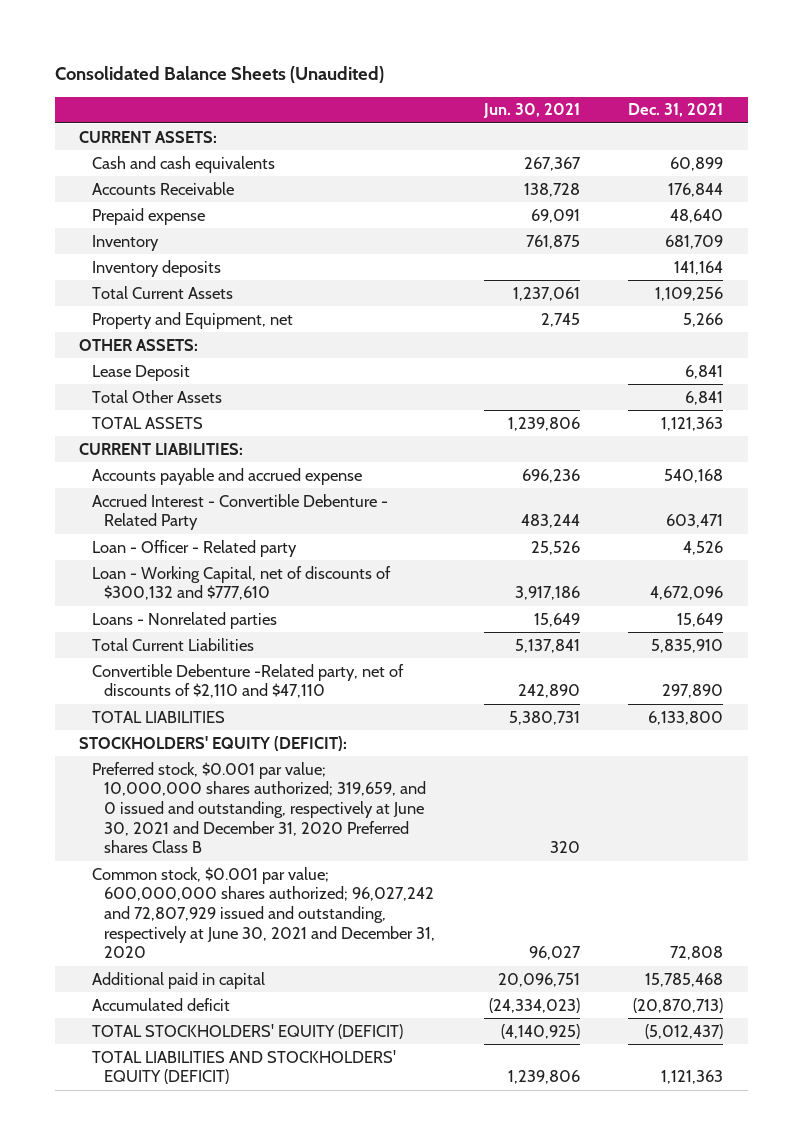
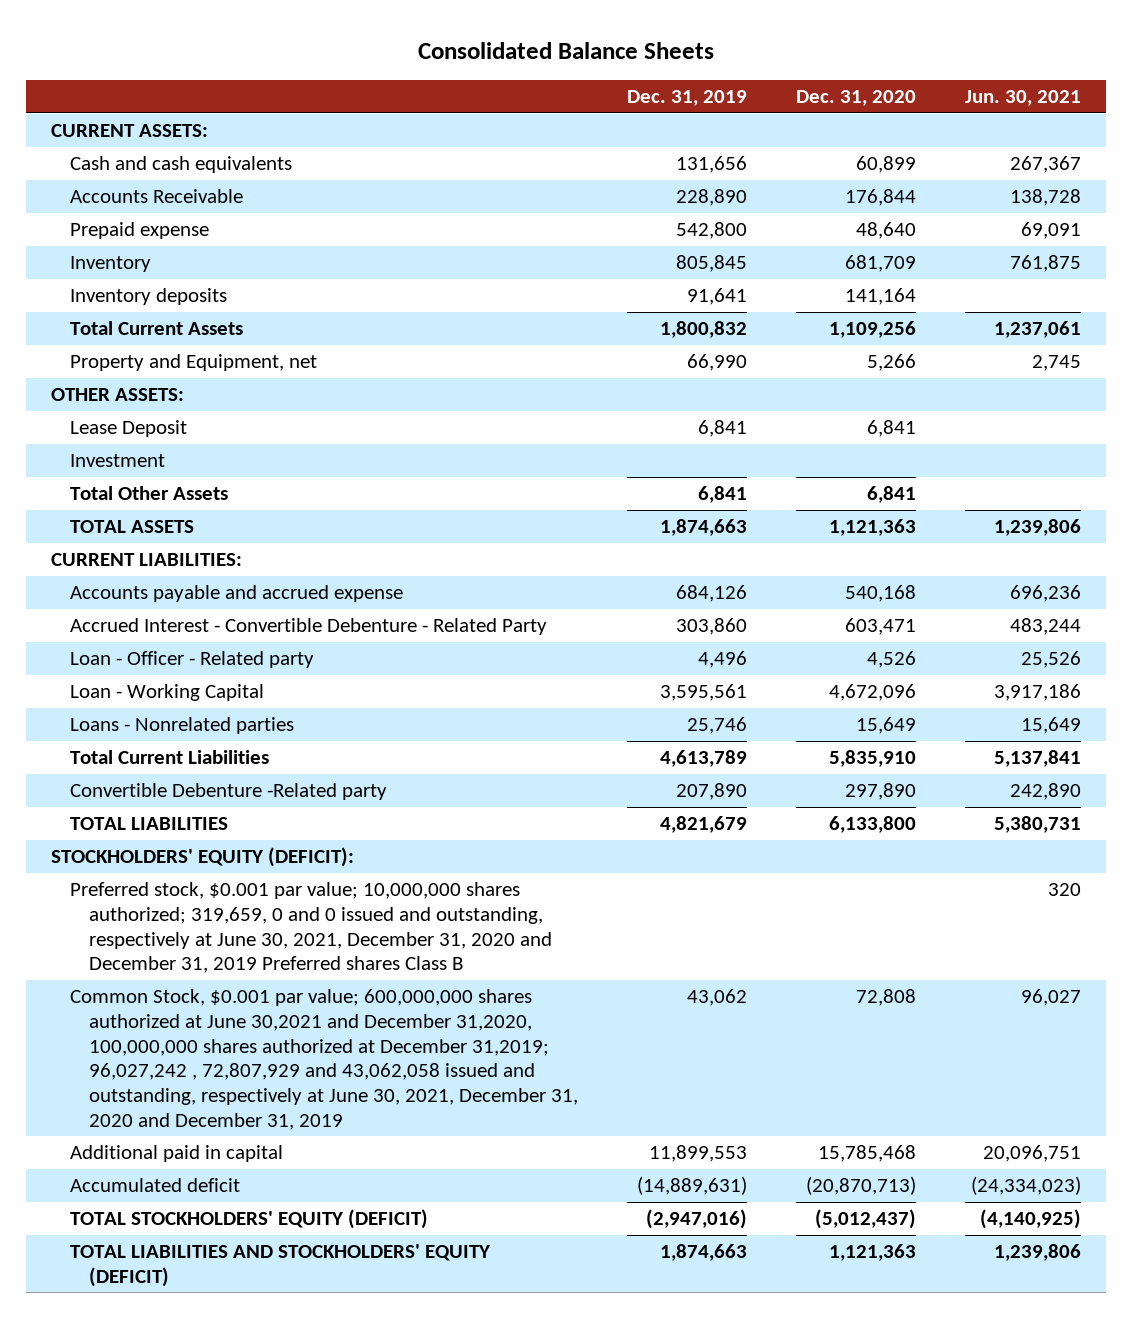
[55,66,385,84] Consolidated Balance Sheets (Unaudited) -> [417,41,714,59] Consolidated Balance Sheets
[628,103,724,118] Dec. 31, 2021 -> none
none -> [626,89,747,106] Dec. 31, 2019
none -> [796,89,917,106] Dec. 31, 2020
none -> [69,454,165,468] Investment
[91,565,391,601] Loan - Working Capital, net of discounts of $300,132 and $777,610 -> [69,684,264,702] Loan - Working Capital
[91,663,404,699] Convertible Debenture -Related party, net of discounts of $2,110 and $47,110 -> [69,783,387,801] Convertible Debenture -Related party
[91,761,427,854] Preferred stock, $0.001 par value; 10,000,000 shares authorized; 319,659, and 0 issued and outstanding, respectively at June 30, 2021 and December 31, 2020 Preferred shares Class B -> [69,882,552,974] Preferred stock, $0.001 par value; 10,000,000 shares authorized; 319,659, 0 and 0 issued and outstanding, respectively at June 30, 2021, December 31, 2020 and December 31, 2019 Preferred shares Class B
[91,866,436,959] Common stock, $0.001 par value; 600,000,000 shares authorized; 96,027,242 and 72,807,929 issued and outstanding, respectively at June 30, 2021 and December 31, 2020 -> [69,989,578,1130] Common Stock, $0.001 par value; 600,000,000 shares authorized at June 30,2021 and December 31,2020, 100,000,000 shares authorized at December 31,2019; 96,027,242 , 72,807,929 and 43,062,058 issued and outstanding, respectively at June 30, 2021, December 31, 2020 and December 31, 2019

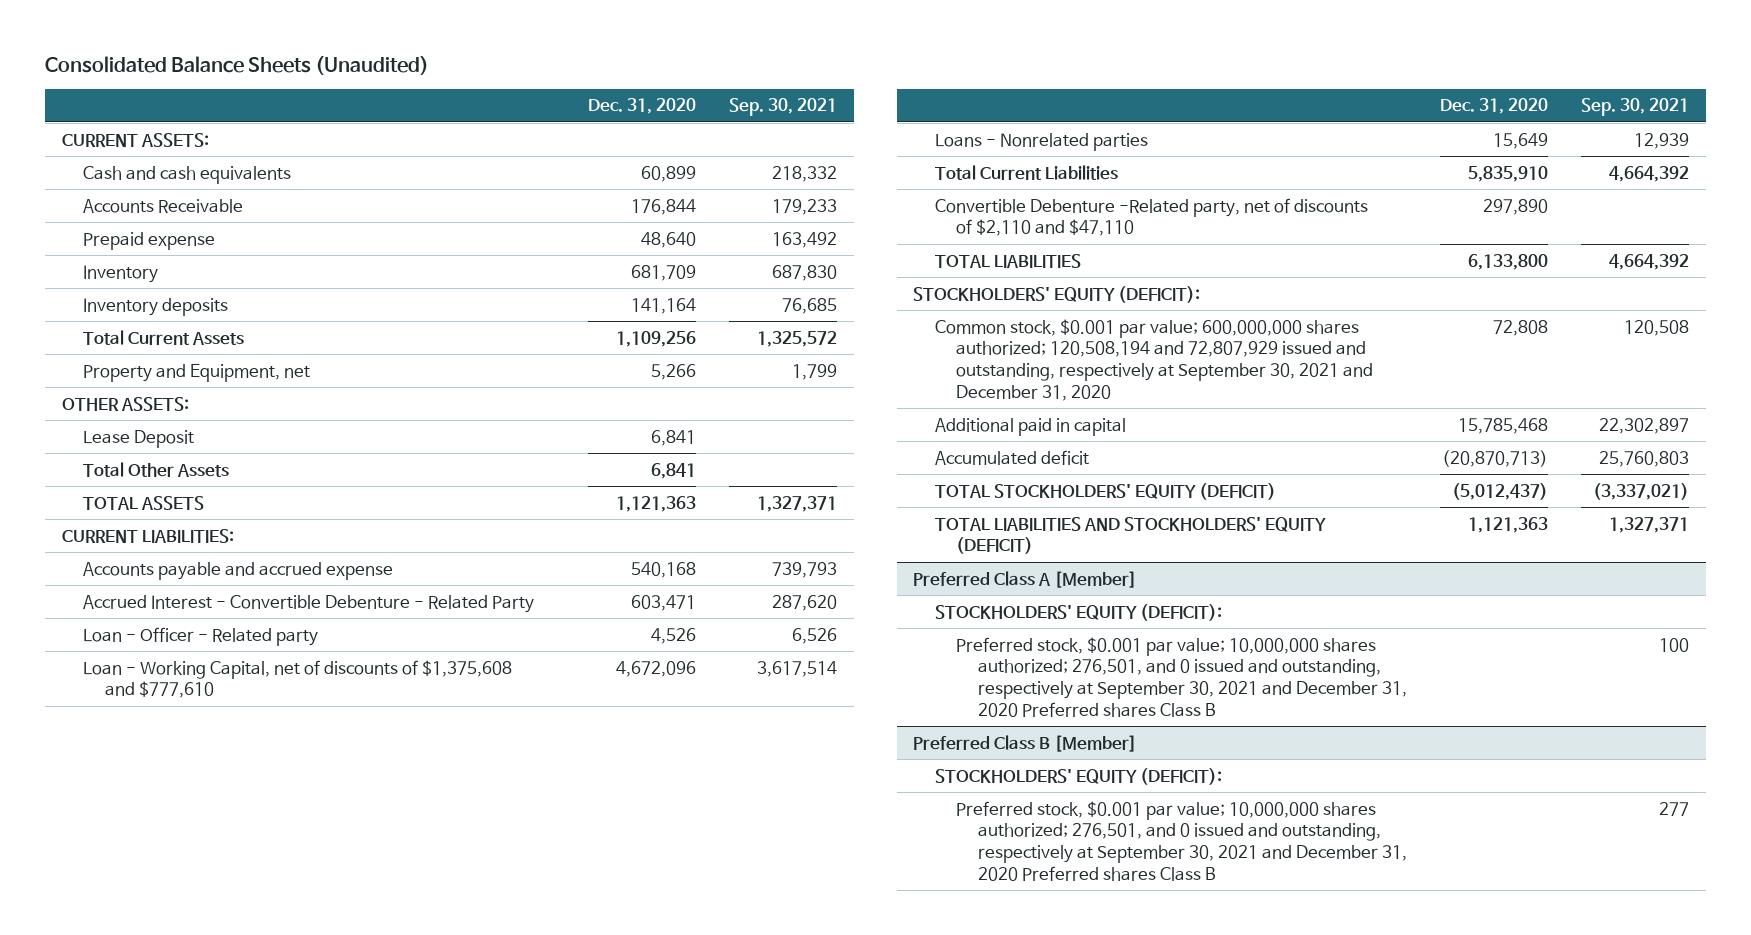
[417,41,714,59] Consolidated Balance Sheets -> [45,55,430,75] Consolidated Balance Sheets (Unaudited)
[626,89,747,106] Dec. 31, 2019 -> none
[965,89,1082,106] Jun. 30, 2021 -> none
none -> [729,98,838,117] Sep. 30, 2021
[69,454,165,468] Investment -> none
[69,684,264,702] Loan - Working Capital -> [83,659,513,699] Loan - Working Capital, net of discounts of $1,375,608 and $777,610
[69,783,387,801] Convertible Debenture -Related party -> [934,197,1368,237] Convertible Debenture -Related party, net of discounts of $2,110 and $47,110
[69,882,552,974] Preferred stock, $0.001 par value; 10,000,000 shares authorized; 319,659, 0 and 0 issued and outstanding, respectively at June 30, 2021, December 31, 2020 and December 31, 2019 Preferred shares Class B -> none
[69,989,578,1130] Common Stock, $0.001 par value; 600,000,000 shares authorized at June 30,2021 and December 31,2020, 100,000,000 shares authorized at December 31,2019; 96,027,242 , 72,807,929 and 43,062,058 issued and outstanding, respectively at June 30, 2021, December 31, 2020 and December 31, 2019 -> [934,318,1374,402] Common stock, $0.001 par value; 600,000,000 shares authorized; 120,508,194 and 72,807,929 issued and outstanding, respectively at September 30, 2021 and December 31, 2020
none -> [913,570,1138,588] Preferred Class A [Member]
none -> [934,603,1222,621] STOCKHOLDERS' EQUITY (DEFICIT):
none -> [956,636,1407,718] Preferred stock, $0.001 par value; 10,000,000 shares authorized; 276,501, and 0 issued and outstanding, respectively at September 30, 2021 and December 31, 2020 Preferred shares Class B
none -> [913,734,1138,752] Preferred Class B [Member]
none -> [934,767,1222,785] STOCKHOLDERS' EQUITY (DEFICIT):
none -> [956,800,1407,882] Preferred stock, $0.001 par value; 10,000,000 shares authorized; 276,501, and 0 issued and outstanding, respectively at September 30, 2021 and December 31, 2020 Preferred shares Class B

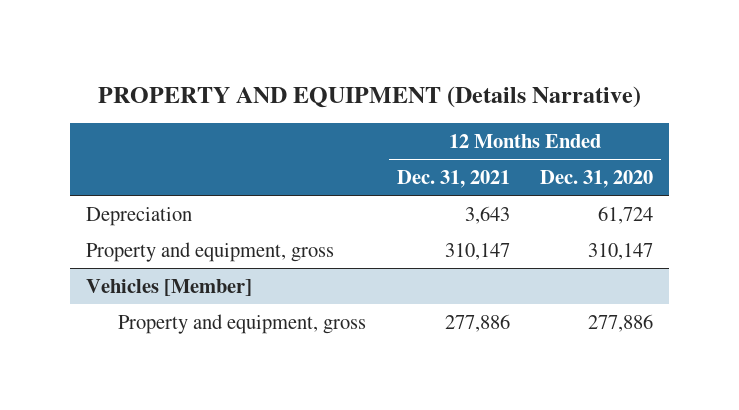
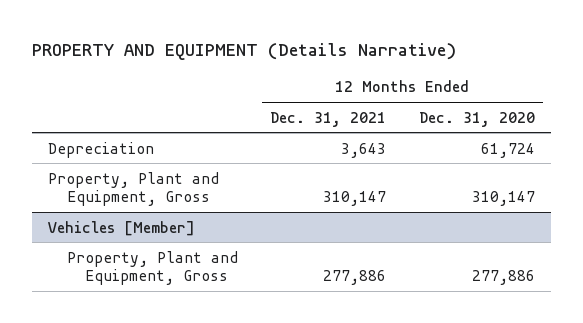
[85,241,334,262] Property and equipment, gross -> [48,171,220,206] Property, Plant and Equipment, Gross
[117,313,366,334] Property and equipment, gross -> [66,250,238,285] Property, Plant and Equipment, Gross

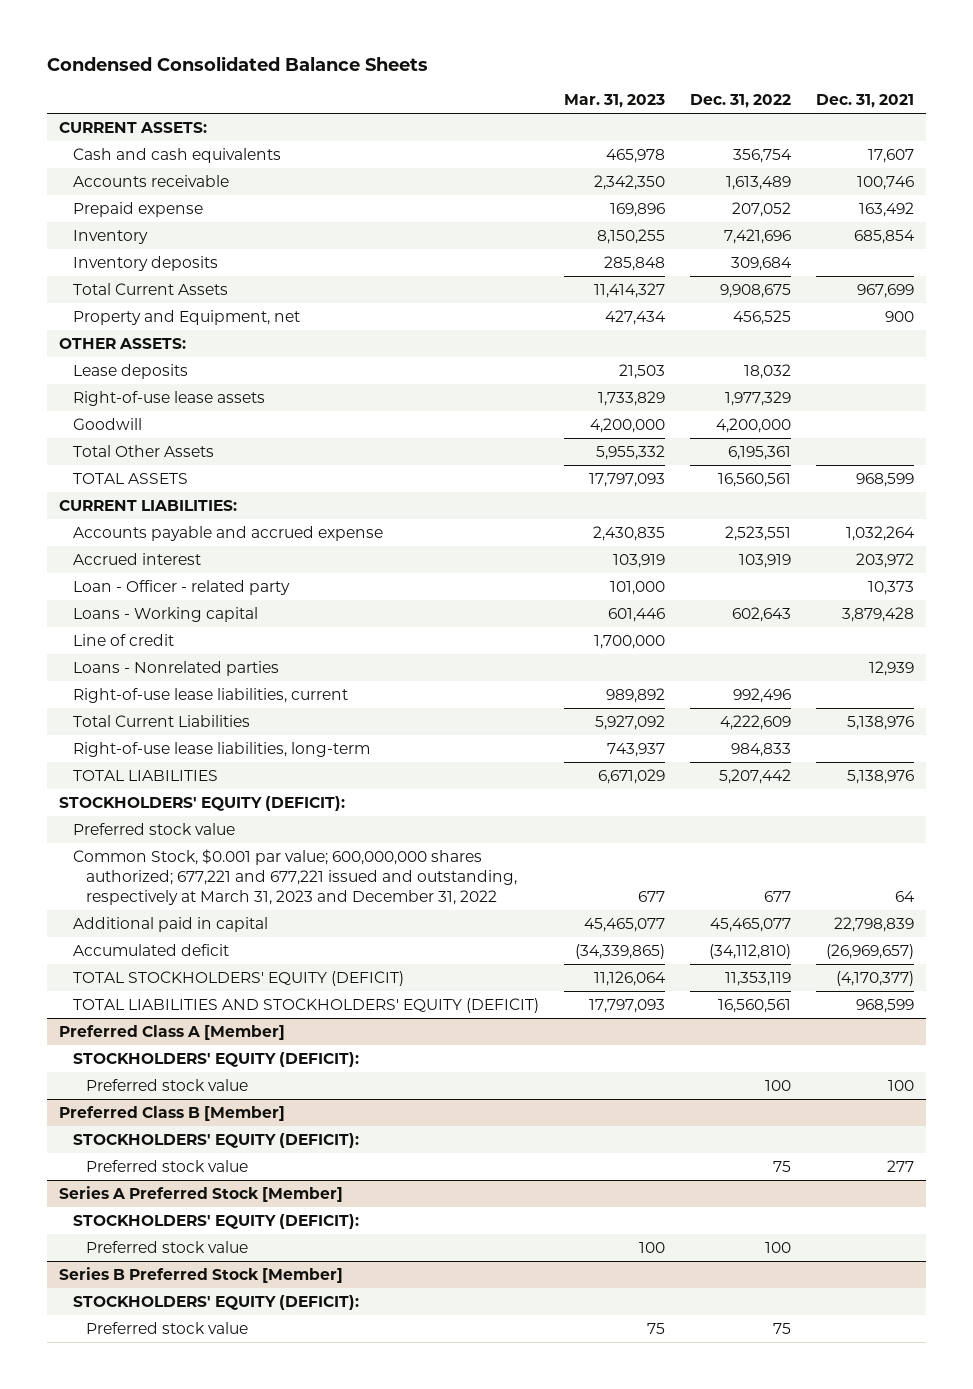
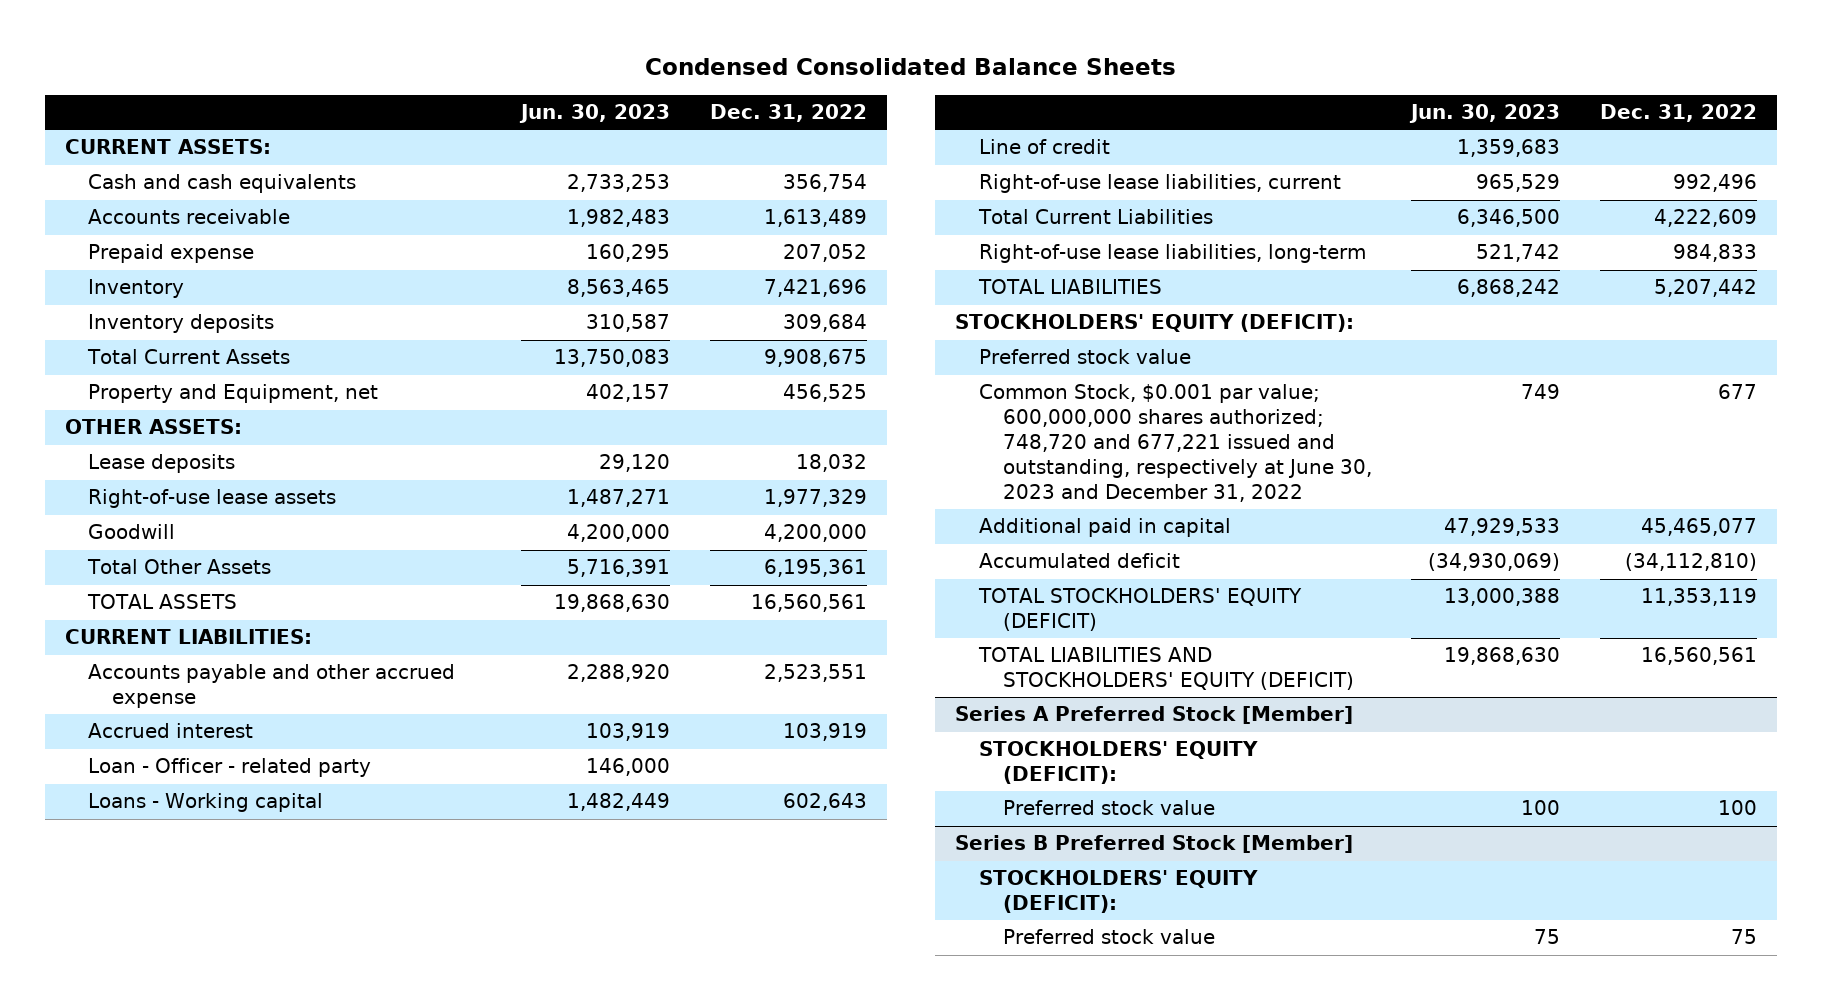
[563,94,665,109] Mar. 31, 2023 -> none
[815,94,914,109] Dec. 31, 2021 -> none
none -> [518,104,670,124] Jun. 30, 2023
[72,525,383,541] Accounts payable and accrued expense -> [88,664,456,709] Accounts payable and other accrued expense
[72,660,279,676] Loans - Nonrelated parties -> none
[72,848,517,905] Common Stock, $0.001 par value; 600,000,000 shares authorized; 677,221 and 677,221 issued and outstanding, respectively at March 31, 2023 and December 31, 2022 -> [978,384,1372,502] Common Stock, $0.001 par value; 600,000,000 shares authorized; 748,720 and 677,221 issued and outstanding, respectively at June 30, 2023 and December 31, 2022
[59,1024,286,1040] Preferred Class A [Member] -> none
[72,1051,359,1067] STOCKHOLDERS' EQUITY (DEFICIT): -> none
[85,1078,248,1091] Preferred stock value -> none
[59,1105,286,1121] Preferred Class B [Member] -> none
[72,1132,359,1148] STOCKHOLDERS' EQUITY (DEFICIT): -> none
[85,1159,248,1172] Preferred stock value -> none

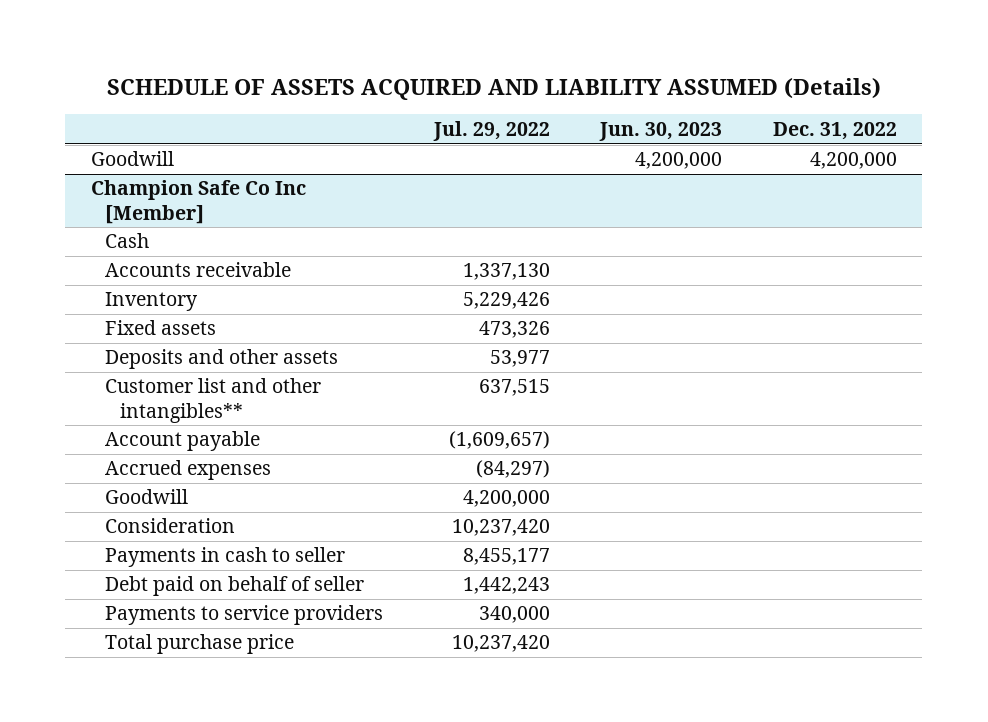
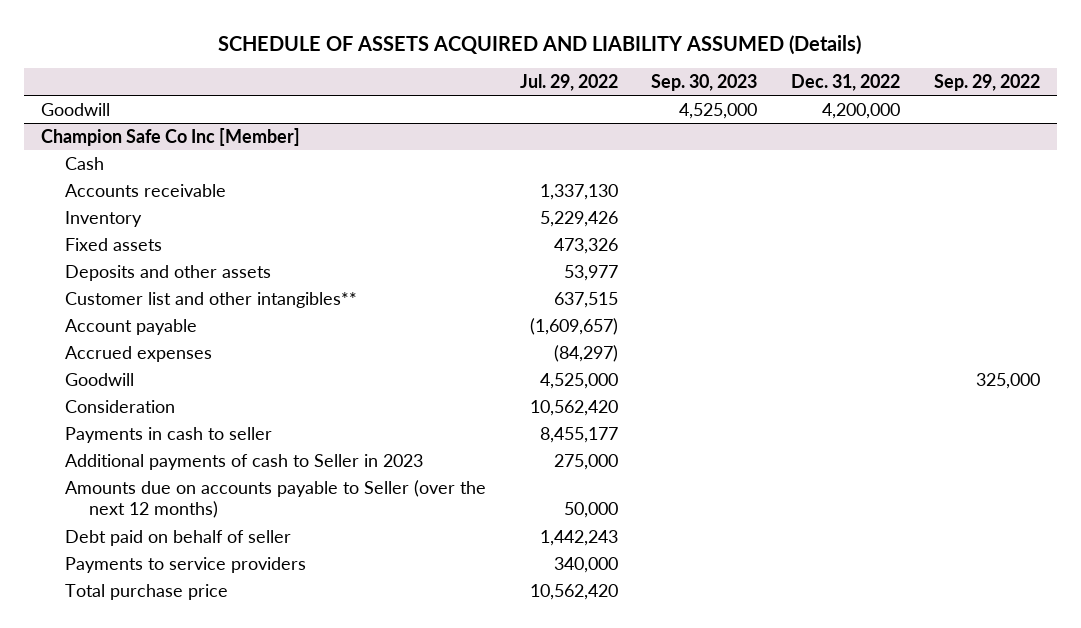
[599,121,723,141] Jun. 30, 2023 -> none
none -> [651,73,758,91] Sep. 30, 2023
none -> [933,73,1040,91] Sep. 29, 2022
[462,490,550,508] 4,200,000 -> [539,372,618,389] 4,525,000
[451,519,550,537] 10,237,420 -> [529,399,618,416] 10,562,420
none -> [64,453,423,470] Additional payments of cash to Seller in 2023
none -> [64,479,486,519] Amounts due on accounts payable to Seller (over the next 12 months)
[451,635,550,653] 10,237,420 -> [529,583,618,600] 10,562,420

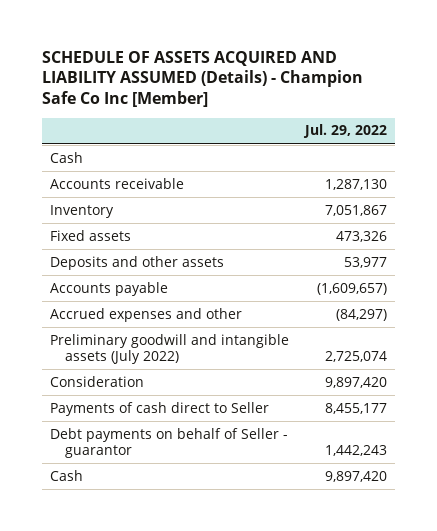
[218,34,862,55] SCHEDULE OF ASSETS ACQUIRED AND LIABILITY ASSUMED (Details) -> [41,50,363,108] SCHEDULE OF ASSETS ACQUIRED AND LIABILITY ASSUMED (Details) - Champion Safe Co Inc [Member]
[651,73,758,91] Sep. 30, 2023 -> none
[791,73,901,91] Dec. 31, 2022 -> none
[933,73,1040,91] Sep. 29, 2022 -> none
[40,102,110,116] Goodwill -> none
[40,127,300,146] Champion Safe Co Inc [Member] -> none
[539,183,618,200] 1,337,130 -> [324,178,387,190] 1,287,130
[539,210,618,227] 5,229,426 -> [324,204,387,216] 7,051,867
[64,291,357,308] Customer list and other intangibles** -> none
[64,372,134,386] Goodwill -> none
[64,453,423,470] Additional payments of cash to Seller in 2023 -> none
[64,479,486,519] Amounts due on accounts payable to Seller (over the next 12 months) -> none
[64,556,306,573] Payments to service providers -> none
[64,583,228,600] Total purchase price -> none
[64,318,197,335] Account payable -> [49,281,168,296] Accounts payable
[64,345,212,362] Accrued expenses -> [49,307,242,322] Accrued expenses and other
none -> [49,333,289,364] Preliminary goodwill and intangible assets (July 2022)
[529,399,618,416] 10,562,420 -> [324,376,387,388] 9,897,420
[64,426,272,443] Payments in cash to seller -> [49,401,269,416] Payments of cash direct to Seller
[64,529,291,546] Debt paid on behalf of seller -> [49,427,288,458] Debt payments on behalf of Seller - guarantor
none -> [49,469,83,481] Cash

